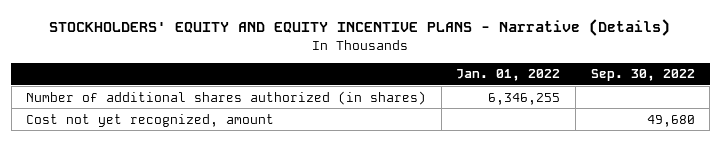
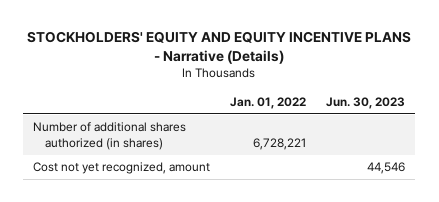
[590,69,695,82] Sep. 30, 2022 -> none
none -> [326,96,406,109] Jun. 30, 2023
[488,92,561,105] 6,346,255 -> [253,137,307,150] 6,728,221

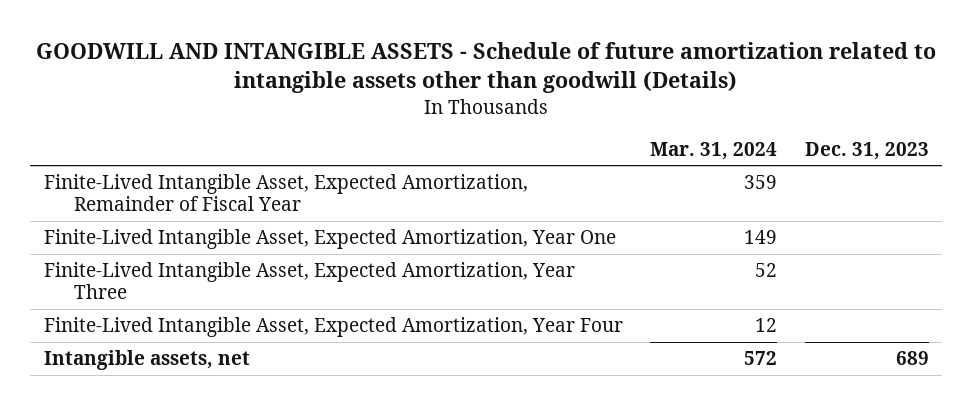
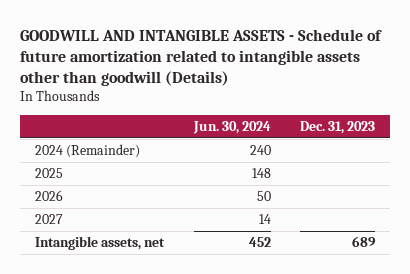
[650,141,778,160] Mar. 31, 2024 -> none
none -> [192,120,271,134] Jun. 30, 2024
[43,174,528,212] Finite-Lived Intangible Asset, Expected Amortization, Remainder of Fiscal Year -> [35,144,141,159] 2024 (Remainder)
[43,229,616,250] Finite-Lived Intangible Asset, Expected Amortization, Year One -> [35,168,64,179] 2025
[43,262,575,300] Finite-Lived Intangible Asset, Expected Amortization, Year Three -> [35,190,64,202] 2026
[43,317,623,338] Finite-Lived Intangible Asset, Expected Amortization, Year Four -> [35,214,64,225] 2027

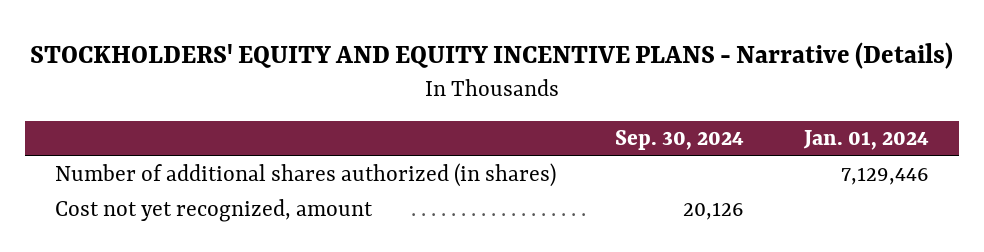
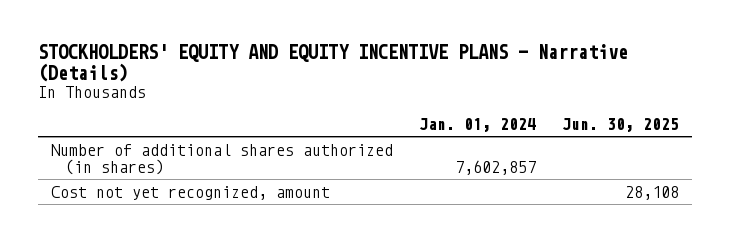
[615,130,745,151] Sep. 30, 2024 -> none
none -> [562,118,680,133] Jun. 30, 2025
[841,167,930,186] 7,129,446 -> [455,159,537,175] 7,602,857

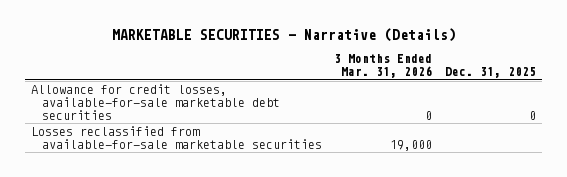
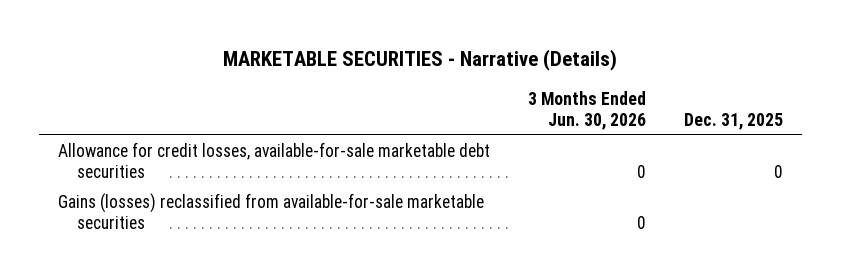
[334,54,433,79] 3 Months Ended Mar. 31, 2026 -> none
none -> [527,91,646,131] 3 Months Ended Jun. 30, 2026
[31,125,322,149] Losses reclassified from available-for-sale marketable securities -> [57,193,484,230] Gains (losses) reclassified from available-for-sale marketable securities

